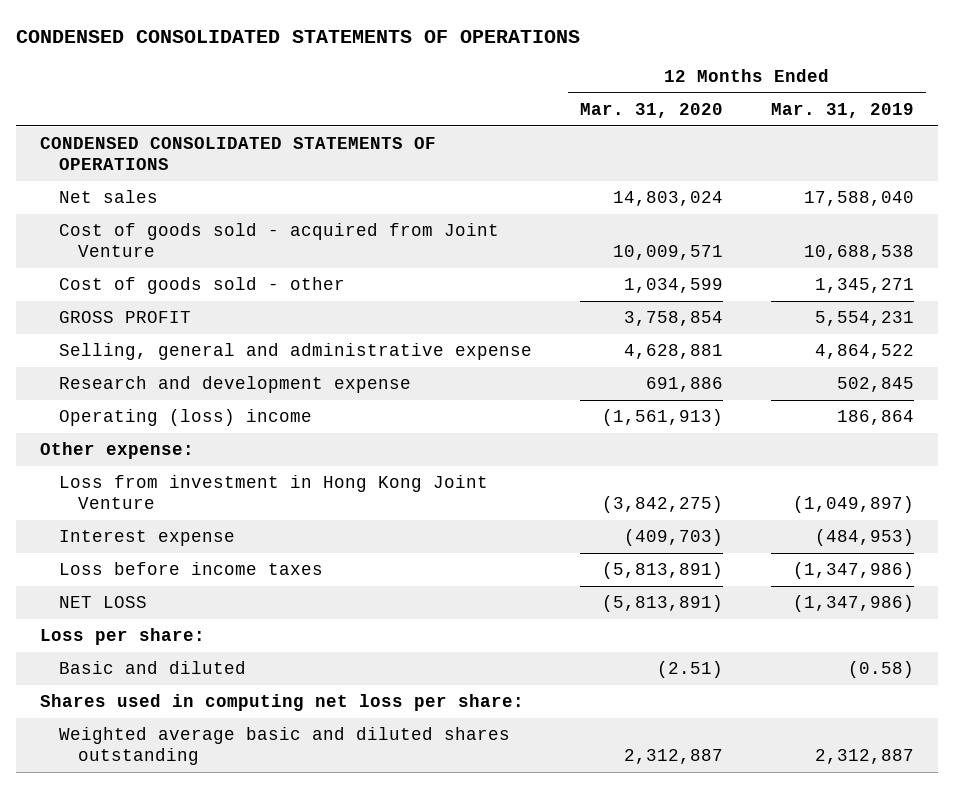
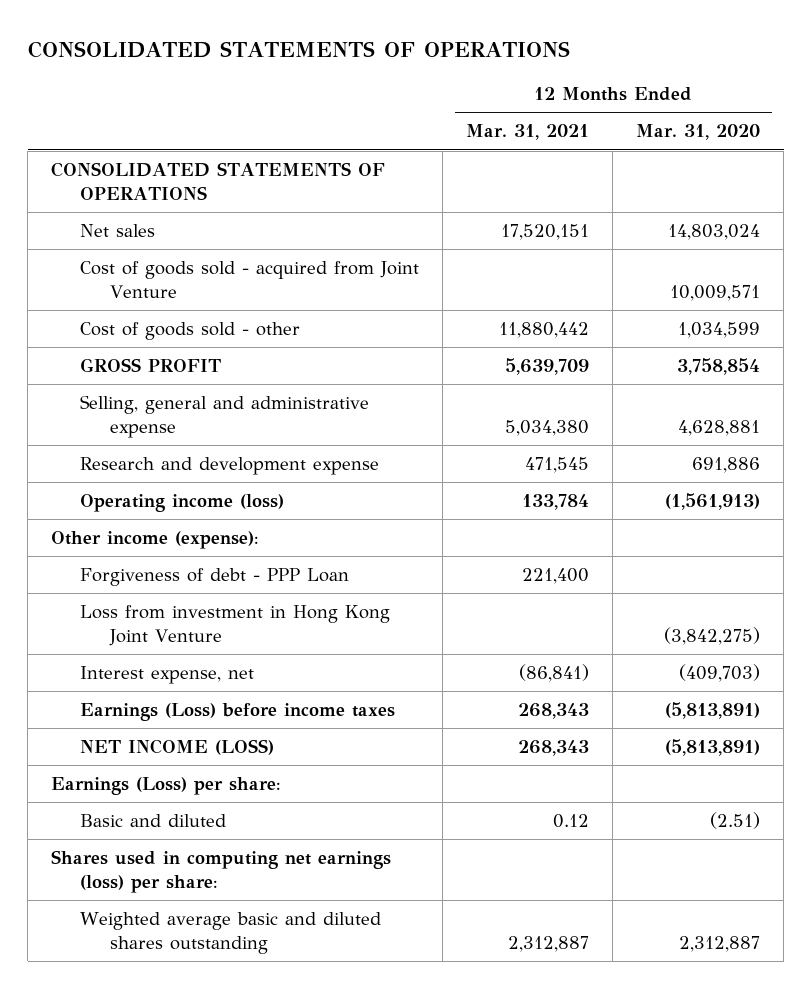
[15,29,580,43] CONDENSED CONSOLIDATED STATEMENTS OF OPERATIONS -> [27,40,570,58] CONSOLIDATED STATEMENTS OF OPERATIONS
[770,103,914,119] Mar. 31, 2019 -> none
none -> [466,124,590,141] Mar. 31, 2021
[39,137,436,171] CONDENSED CONSOLIDATED STATEMENTS OF OPERATIONS -> [51,161,386,200] CONSOLIDATED STATEMENTS OF OPERATIONS
[59,409,313,427] Operating (loss) income -> [80,493,285,512] Operating income (loss)
[39,442,194,460] Other expense: -> [51,530,260,549] Other income (expense):
none -> [80,567,350,586] Forgiveness of debt - PPP Loan
[59,530,236,547] Interest expense -> [80,665,255,684] Interest expense, net
[59,562,324,576] Loss before income taxes -> [80,702,396,721] Earnings (Loss) before income taxes
[59,596,148,609] NET LOSS -> [80,738,275,755] NET INCOME (LOSS)
[39,628,205,646] Loss per share: -> [51,776,282,795] Earnings (Loss) per share:
[39,694,524,712] Shares used in computing net loss per share: -> [51,849,392,893] Shares used in computing net earnings (loss) per share:

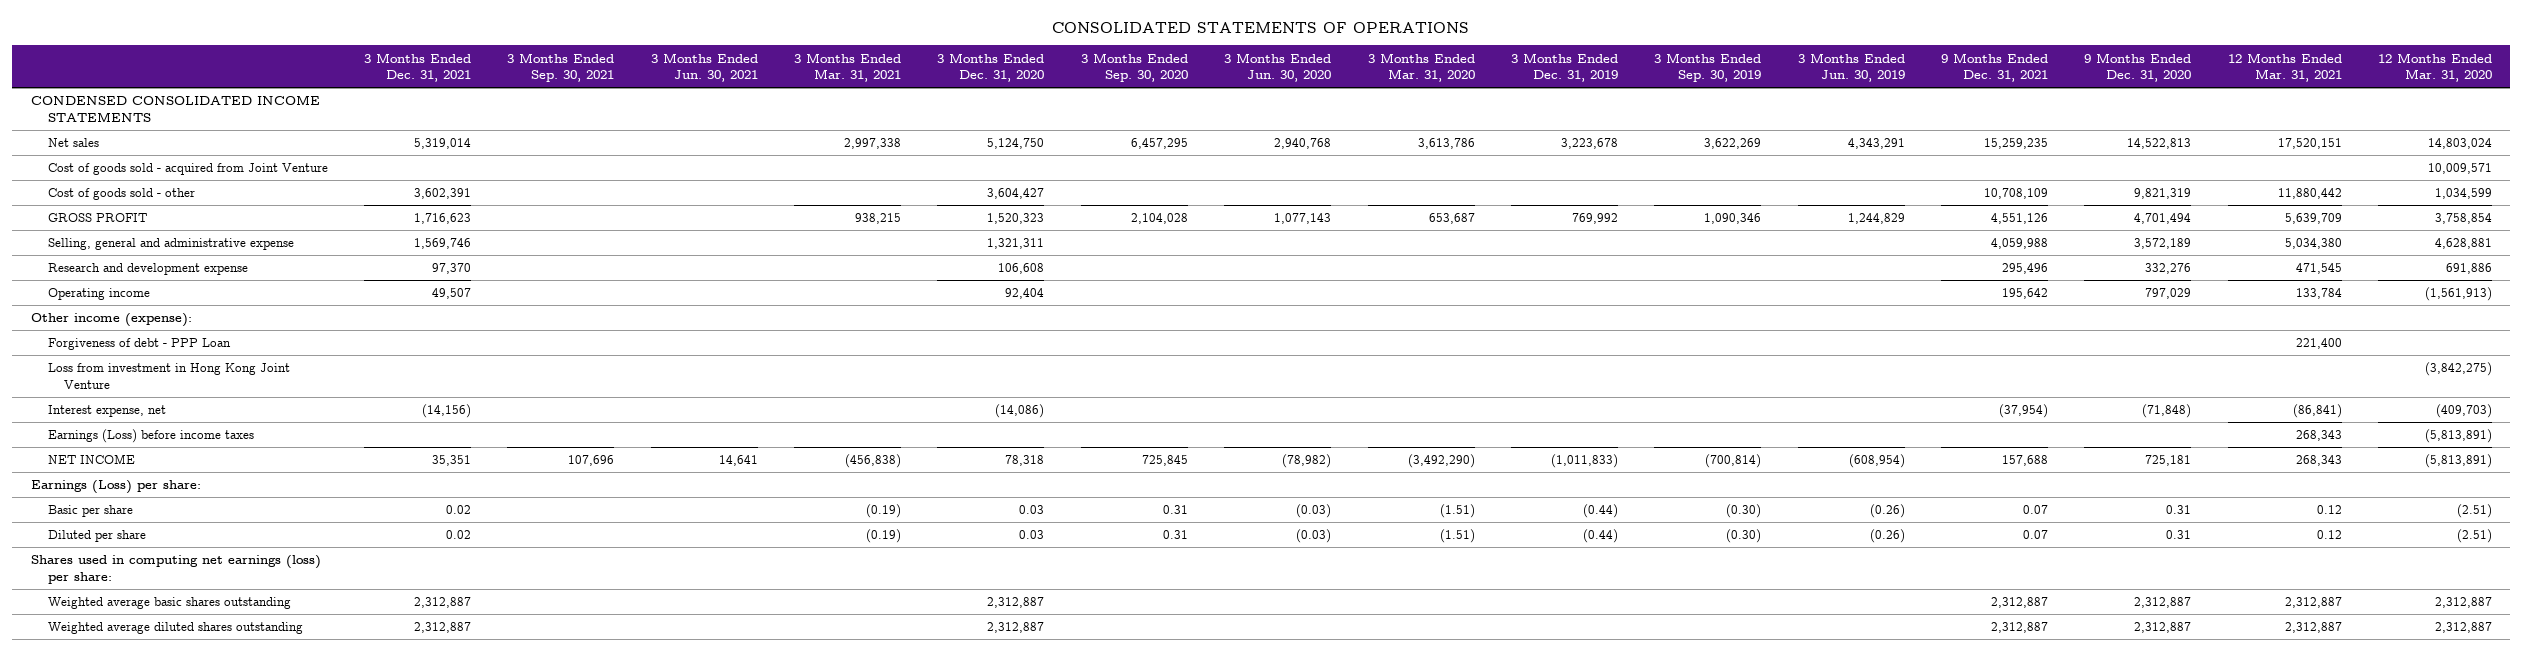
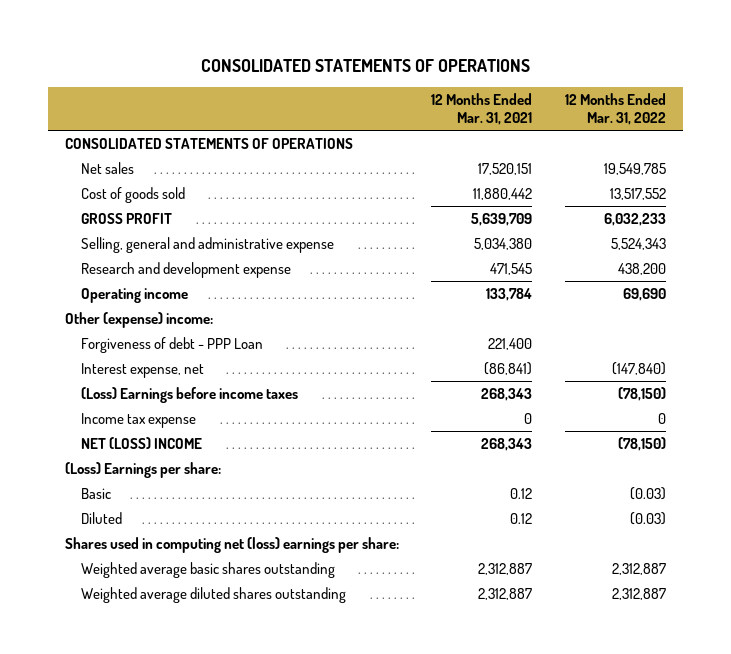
[363,52,471,83] 3 Months Ended Dec. 31, 2021 -> none
[507,52,615,83] 3 Months Ended Sep. 30, 2021 -> none
[650,52,758,83] 3 Months Ended Jun. 30, 2021 -> none
[794,52,902,83] 3 Months Ended Mar. 31, 2021 -> none
[937,52,1045,83] 3 Months Ended Dec. 31, 2020 -> none
[1080,52,1188,83] 3 Months Ended Sep. 30, 2020 -> none
[1224,52,1332,83] 3 Months Ended Jun. 30, 2020 -> none
[1367,52,1475,83] 3 Months Ended Mar. 31, 2020 -> none
[1510,52,1618,83] 3 Months Ended Dec. 31, 2019 -> none
[1654,52,1762,83] 3 Months Ended Sep. 30, 2019 -> none
[1797,52,1905,83] 3 Months Ended Jun. 30, 2019 -> none
[1941,52,2049,83] 9 Months Ended Dec. 31, 2021 -> none
[2084,52,2192,83] 9 Months Ended Dec. 31, 2020 -> none
[2378,52,2493,83] 12 Months Ended Mar. 31, 2020 -> none
none -> [565,92,667,126] 12 Months Ended Mar. 31, 2022
[30,95,320,122] CONDENSED CONSOLIDATED INCOME STATEMENTS -> [64,137,353,149] CONSOLIDATED STATEMENTS OF OPERATIONS
[47,163,328,176] Cost of goods sold - acquired from Joint Venture -> none
[47,188,195,201] Cost of goods sold - other -> [80,186,185,203] Cost of goods sold
[30,313,192,328] Other income (expense): -> [64,311,213,328] Other (expense) income:
[47,363,290,389] Loss from investment in Hong Kong Joint Venture -> none
[47,429,254,444] Earnings (Loss) before income taxes -> [80,386,298,403] (Loss) Earnings before income taxes
none -> [80,412,196,428] Income tax expense
[47,454,135,465] NET INCOME -> [80,436,202,449] NET (LOSS) INCOME
[30,480,201,495] Earnings (Loss) per share: -> [64,461,221,478] (Loss) Earnings per share:
[47,505,133,518] Basic per share -> [80,487,111,499] Basic
[47,530,146,543] Diluted per share -> [80,511,122,524] Diluted
[30,555,321,584] Shares used in computing net earnings (loss) per share: -> [64,536,399,553] Shares used in computing net (loss) earnings per share:

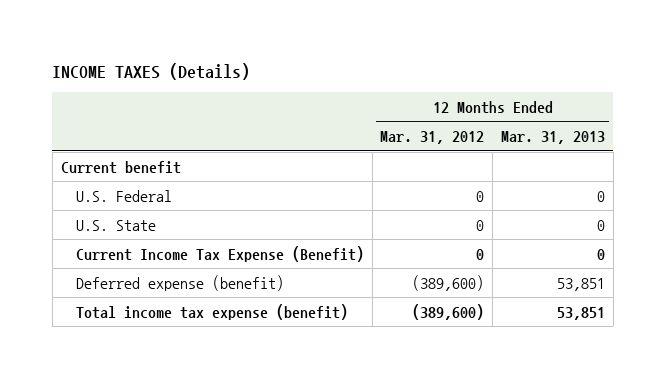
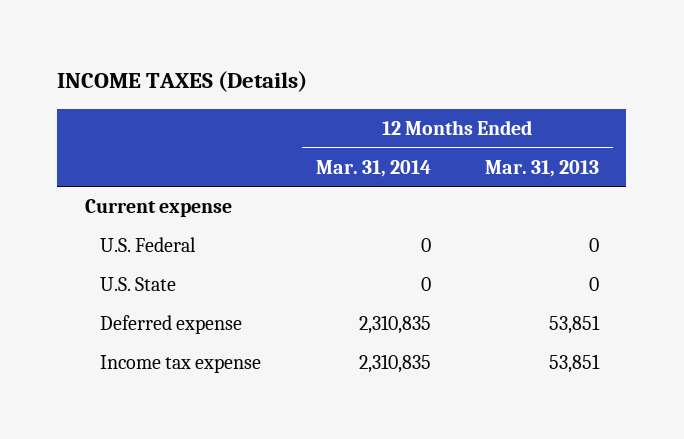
[380,130,485,144] Mar. 31, 2012 -> none
none -> [315,159,431,177] Mar. 31, 2014
[60,160,181,174] Current benefit -> none
none -> [84,199,232,218] Current expense
[75,245,364,262] Current Income Tax Expense (Benefit) -> none
[75,274,284,291] Deferred expense (benefit) -> [99,315,242,335] Deferred expense
[75,303,348,320] Total income tax expense (benefit) -> [99,355,261,374] Income tax expense

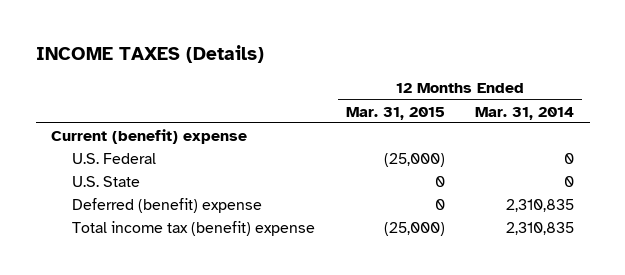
[485,159,600,177] Mar. 31, 2013 -> none
none -> [345,106,445,120] Mar. 31, 2015
[84,199,232,218] Current expense -> [51,129,248,145] Current (benefit) expense
[99,315,242,335] Deferred expense -> [72,198,263,214] Deferred (benefit) expense
[99,355,261,374] Income tax expense -> [72,221,316,237] Total income tax (benefit) expense

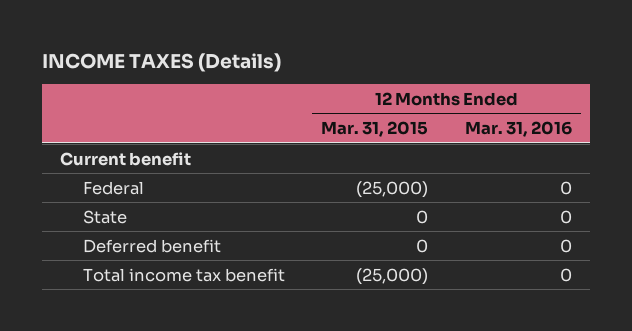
[475,106,575,120] Mar. 31, 2014 -> none
none -> [464,121,572,138] Mar. 31, 2016
[51,129,248,145] Current (benefit) expense -> [60,151,192,166] Current benefit
[72,153,157,165] U.S. Federal -> [83,180,145,195] Federal
[72,176,141,188] U.S. State -> [83,209,128,224] State
[72,198,263,214] Deferred (benefit) expense -> [83,238,222,253] Deferred benefit
[72,221,316,237] Total income tax (benefit) expense -> [83,267,286,282] Total income tax benefit

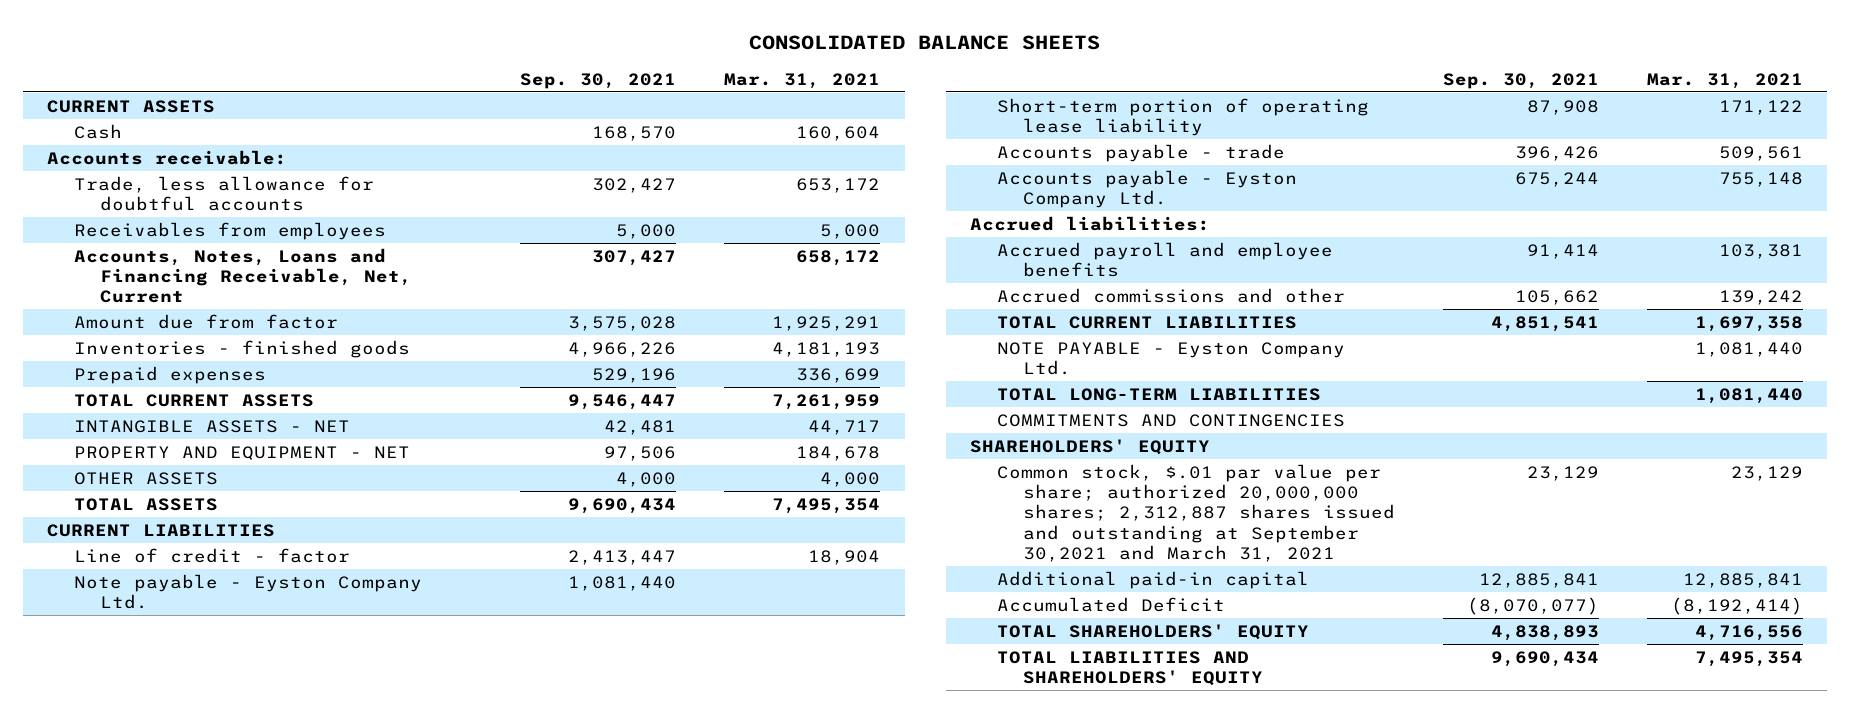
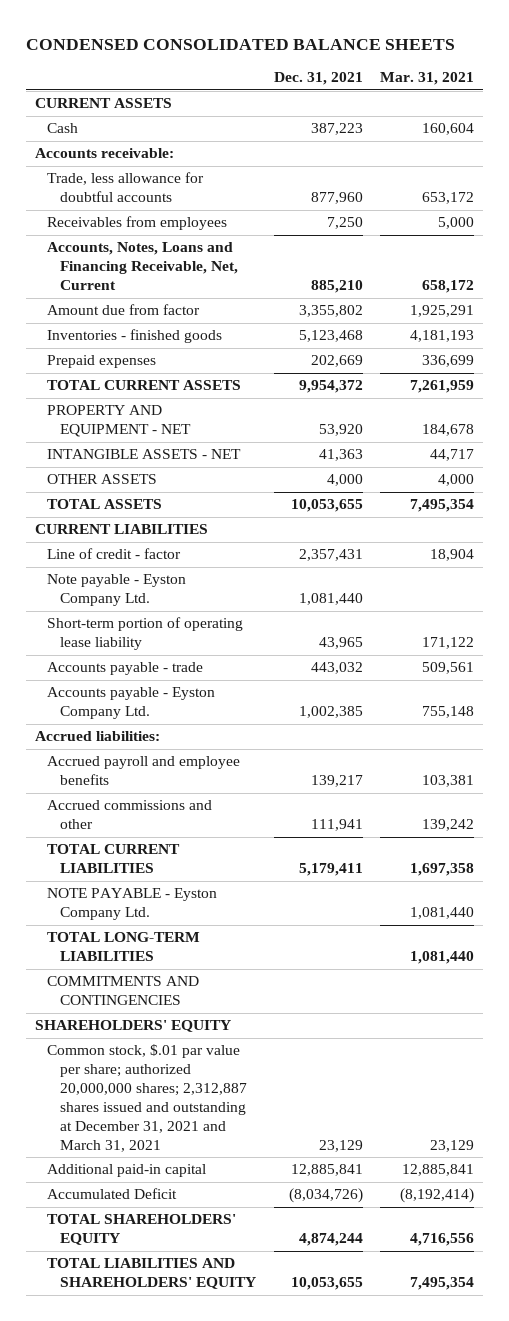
[749,35,1101,51] CONSOLIDATED BALANCE SHEETS -> [25,38,455,50] CONDENSED CONSOLIDATED BALANCE SHEETS
[520,72,677,89] Sep. 30, 2021 -> none
none -> [273,72,363,86] Dec. 31, 2021
[73,419,350,433] INTANGIBLE ASSETS - NET -> [47,449,242,460] INTANGIBLE ASSETS - NET
[996,463,1396,563] Common stock, $.01 par value per share; authorized 20,000,000 shares; 2,312,887 shares issued and outstanding at September 30,2021 and March 31, 2021 -> [47,1044,248,1153] Common stock, $.01 par value per share; authorized 20,000,000 shares; 2,312,887 shares issued and outstanding at December 31, 2021 and March 31, 2021

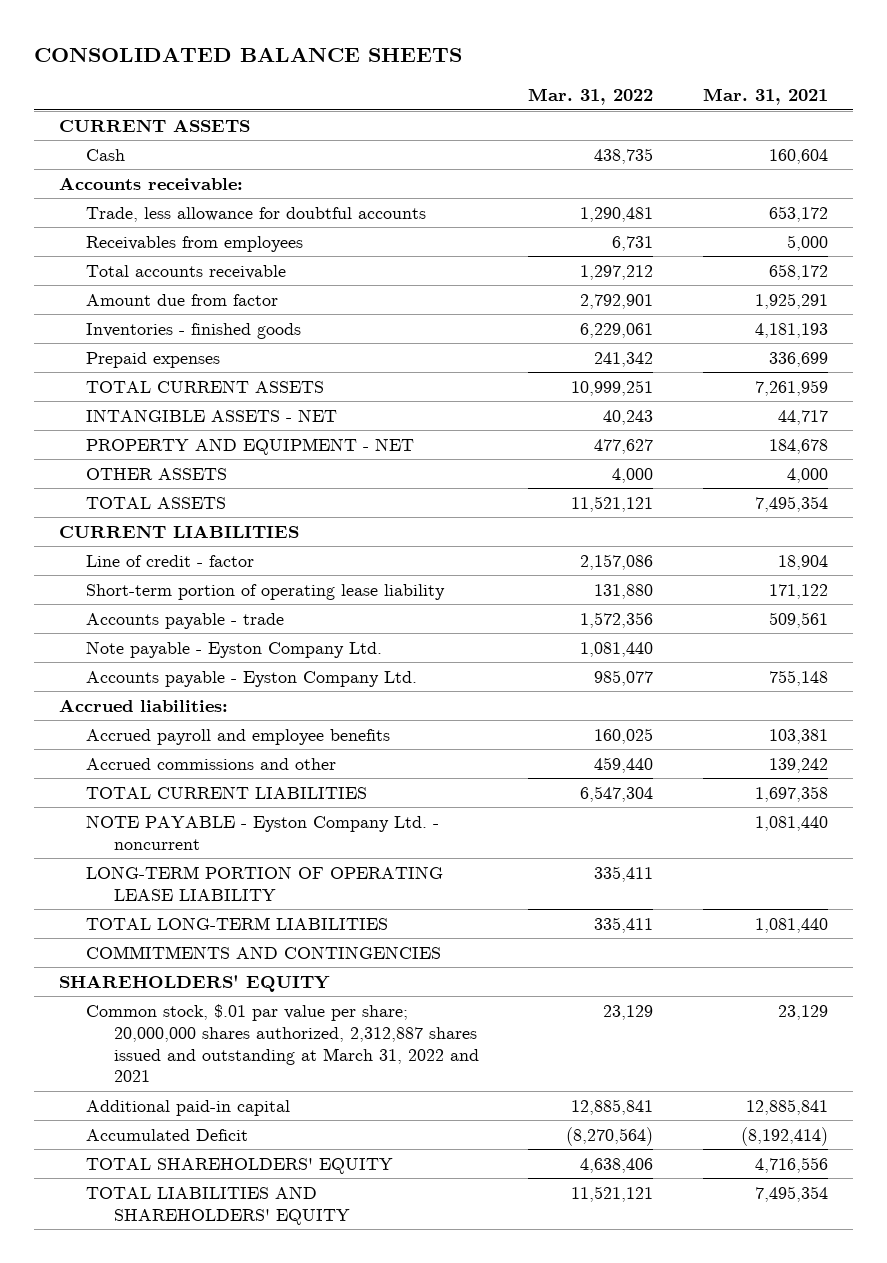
[25,38,455,50] CONDENSED CONSOLIDATED BALANCE SHEETS -> [34,47,463,63] CONSOLIDATED BALANCE SHEETS
[273,72,363,86] Dec. 31, 2021 -> none
none -> [528,88,654,106] Mar. 31, 2022
[47,242,239,291] Accounts, Notes, Loans and Financing Receivable, Net, Current -> [86,264,287,279] Total accounts receivable
[47,405,192,438] PROPERTY AND EQUIPMENT - NET -> [86,437,415,455] PROPERTY AND EQUIPMENT - NET
[47,574,187,607] Note payable - Eyston Company Ltd. -> [86,640,383,658] Note payable - Eyston Company Ltd.
[47,888,218,921] NOTE PAYABLE - Eyston Company Ltd. -> [86,814,440,850] NOTE PAYABLE - Eyston Company Ltd. - noncurrent
none -> [86,865,444,901] LONG-TERM PORTION OF OPERATING LEASE LIABILITY
[47,1044,248,1153] Common stock, $.01 par value per share; authorized 20,000,000 shares; 2,312,887 shares issued and outstanding at December 31, 2021 and March 31, 2021 -> [86,1003,479,1083] Common stock, $.01 par value per share; 20,000,000 shares authorized, 2,312,887 shares issued and outstanding at March 31, 2022 and 2021

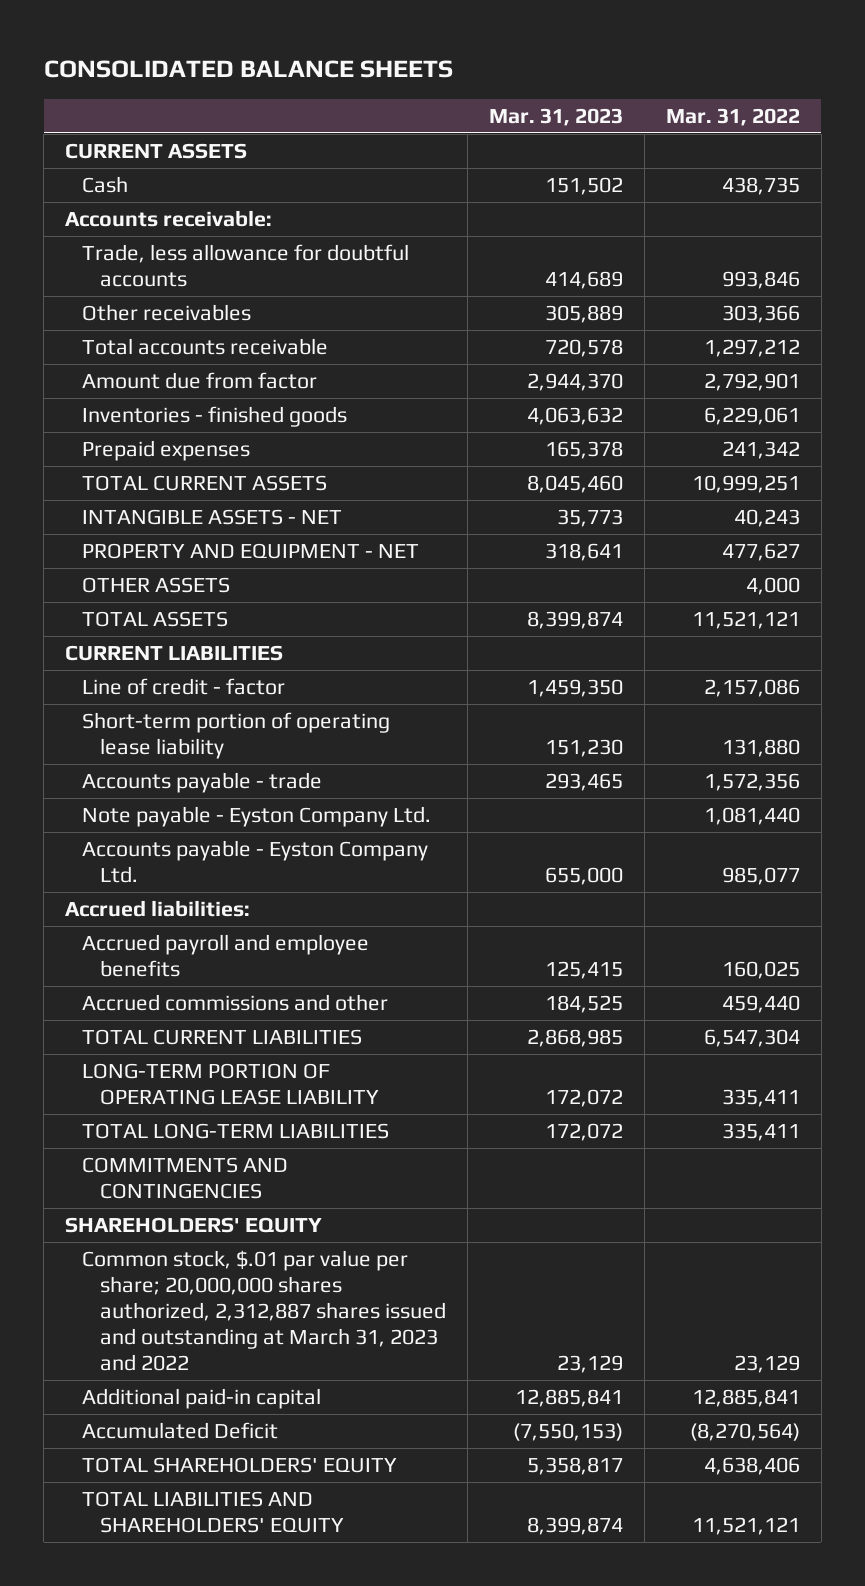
[703,88,829,106] Mar. 31, 2021 -> none
none -> [488,107,623,126] Mar. 31, 2023
[86,235,304,252] Receivables from employees -> none
[580,206,654,222] 1,290,481 -> [721,271,800,290] 993,846
none -> [82,304,252,322] Other receivables
[86,814,440,850] NOTE PAYABLE - Eyston Company Ltd. - noncurrent -> none
[86,1003,479,1083] Common stock, $.01 par value per share; 20,000,000 shares authorized, 2,312,887 shares issued and outstanding at March 31, 2022 and 2021 -> [82,1250,446,1372] Common stock, $.01 par value per share; 20,000,000 shares authorized, 2,312,887 shares issued and outstanding at March 31, 2023 and 2022

